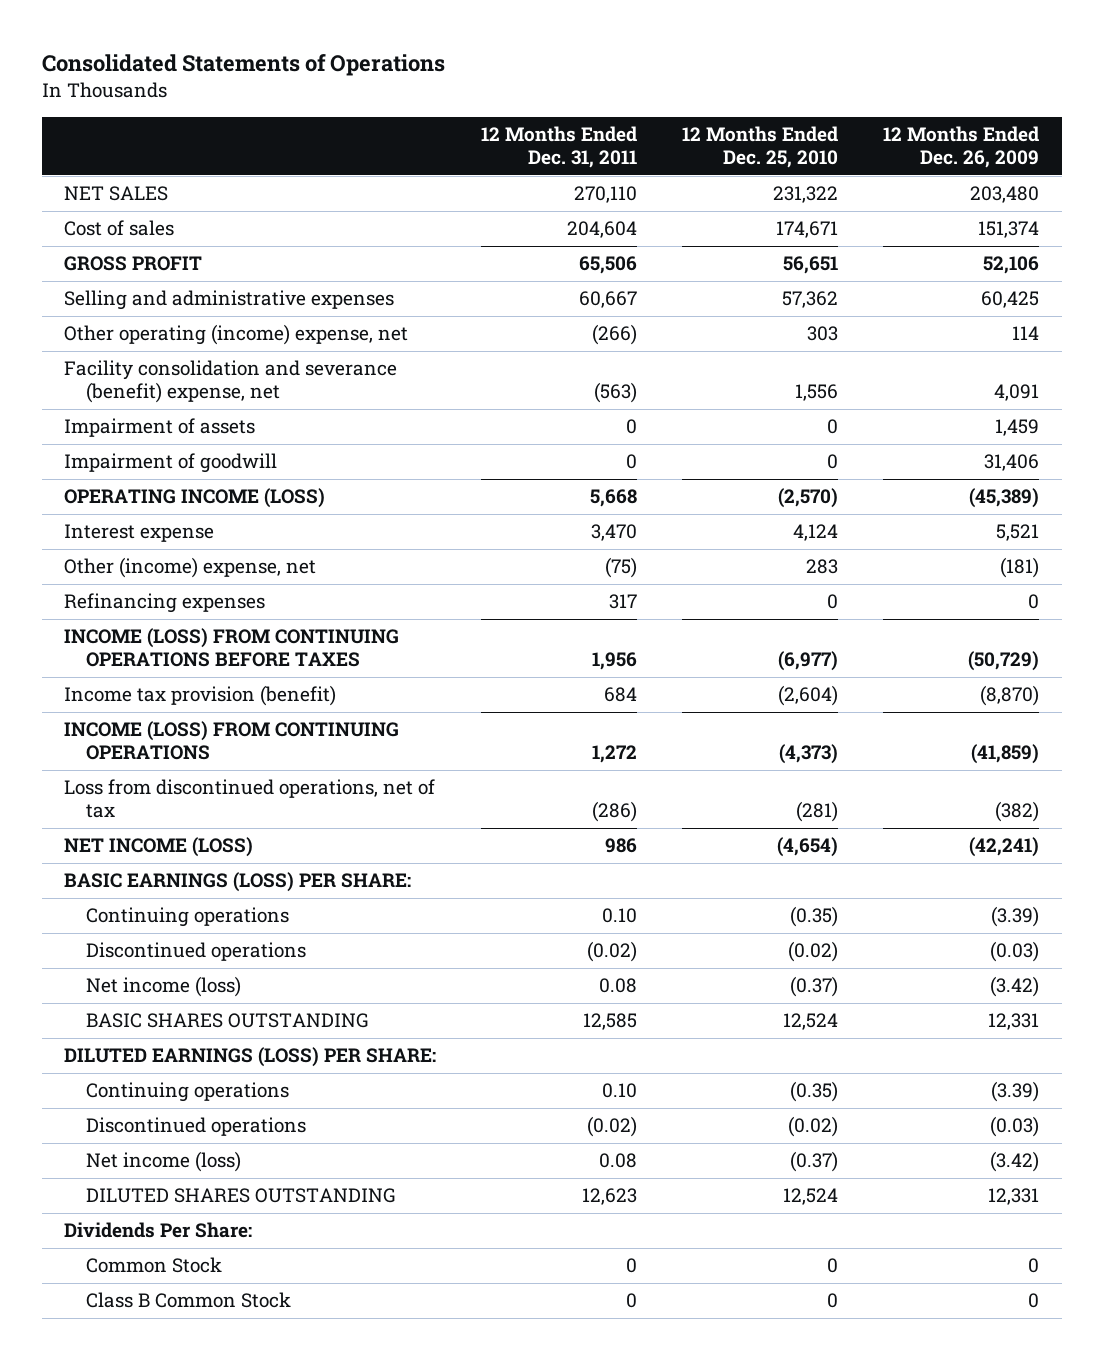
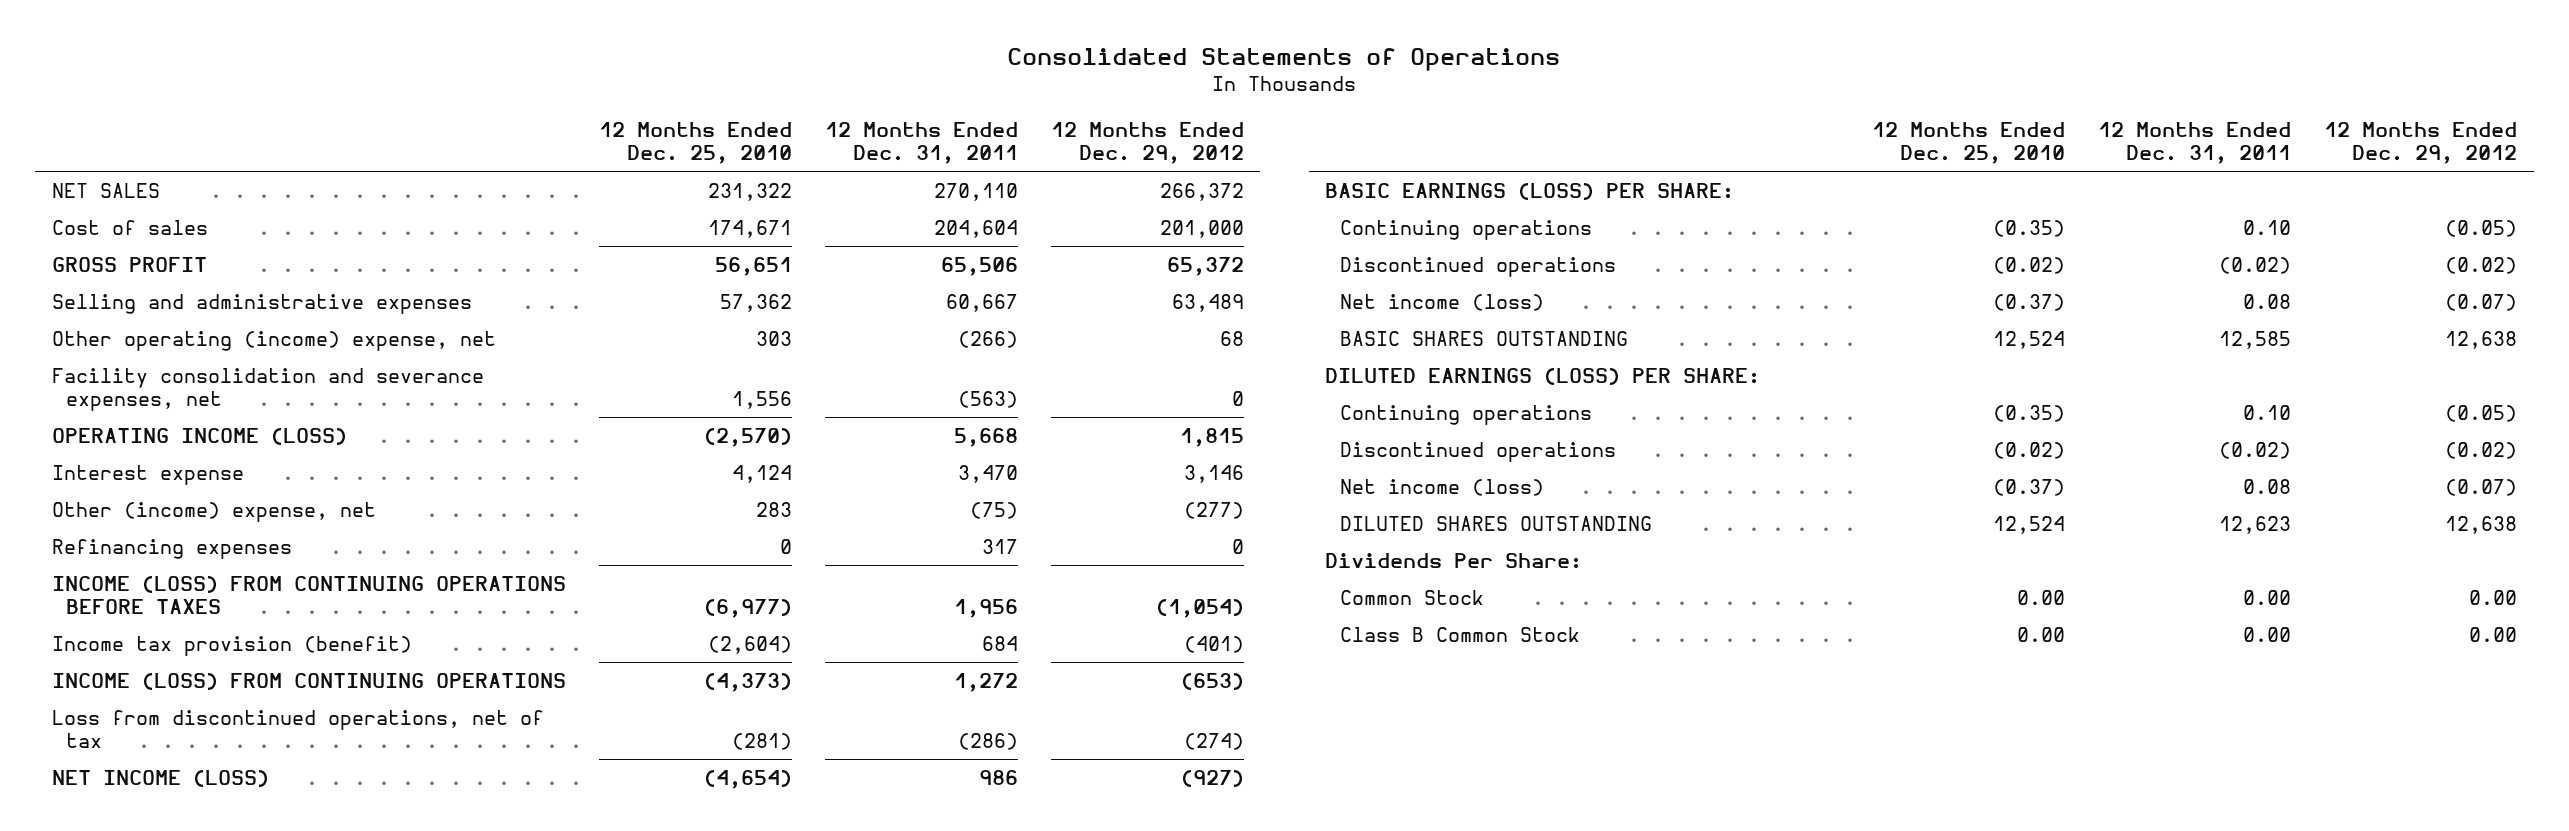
[883,126,1040,168] 12 Months Ended Dec. 26, 2009 -> none
none -> [1050,121,1244,164] 12 Months Ended Dec. 29, 2012
[64,418,256,438] Impairment of assets -> none
[64,453,278,474] Impairment of goodwill -> none
[64,360,398,404] Facility consolidation and severance (benefit) expense, net -> [51,368,484,411] Facility consolidation and severance expenses, net
[626,1258,638,1274] 0 -> [2243,590,2292,606] 0.00
[827,1258,839,1274] 0 -> [2017,590,2066,606] 0.00
[626,1293,638,1309] 0 -> [2243,627,2292,643] 0.00
[827,1293,839,1309] 0 -> [2017,627,2066,643] 0.00

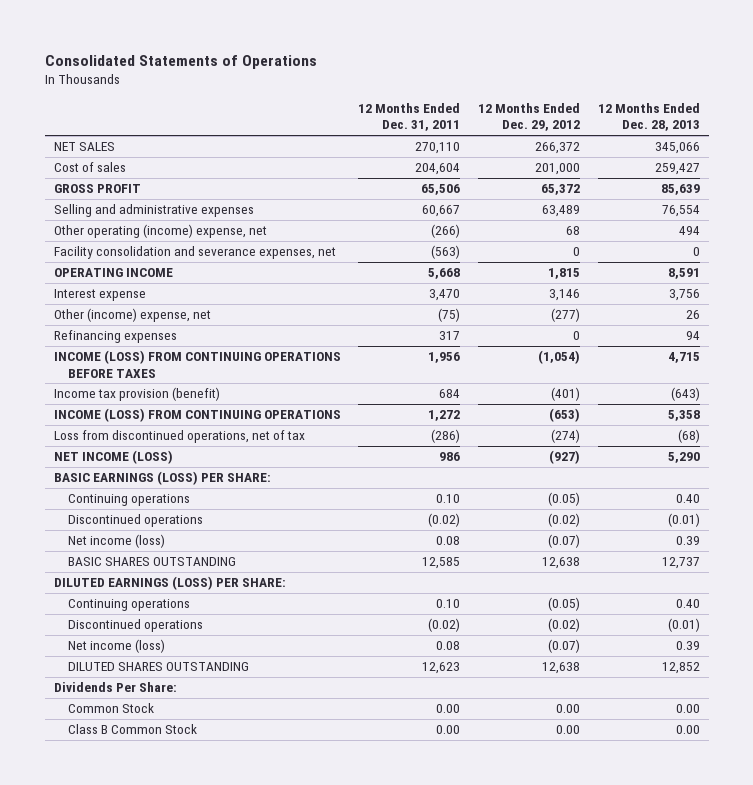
[598,121,792,164] 12 Months Ended Dec. 25, 2010 -> none
none -> [597,102,700,132] 12 Months Ended Dec. 28, 2013
[51,428,347,446] OPERATING INCOME (LOSS) -> [53,268,173,278] OPERATING INCOME

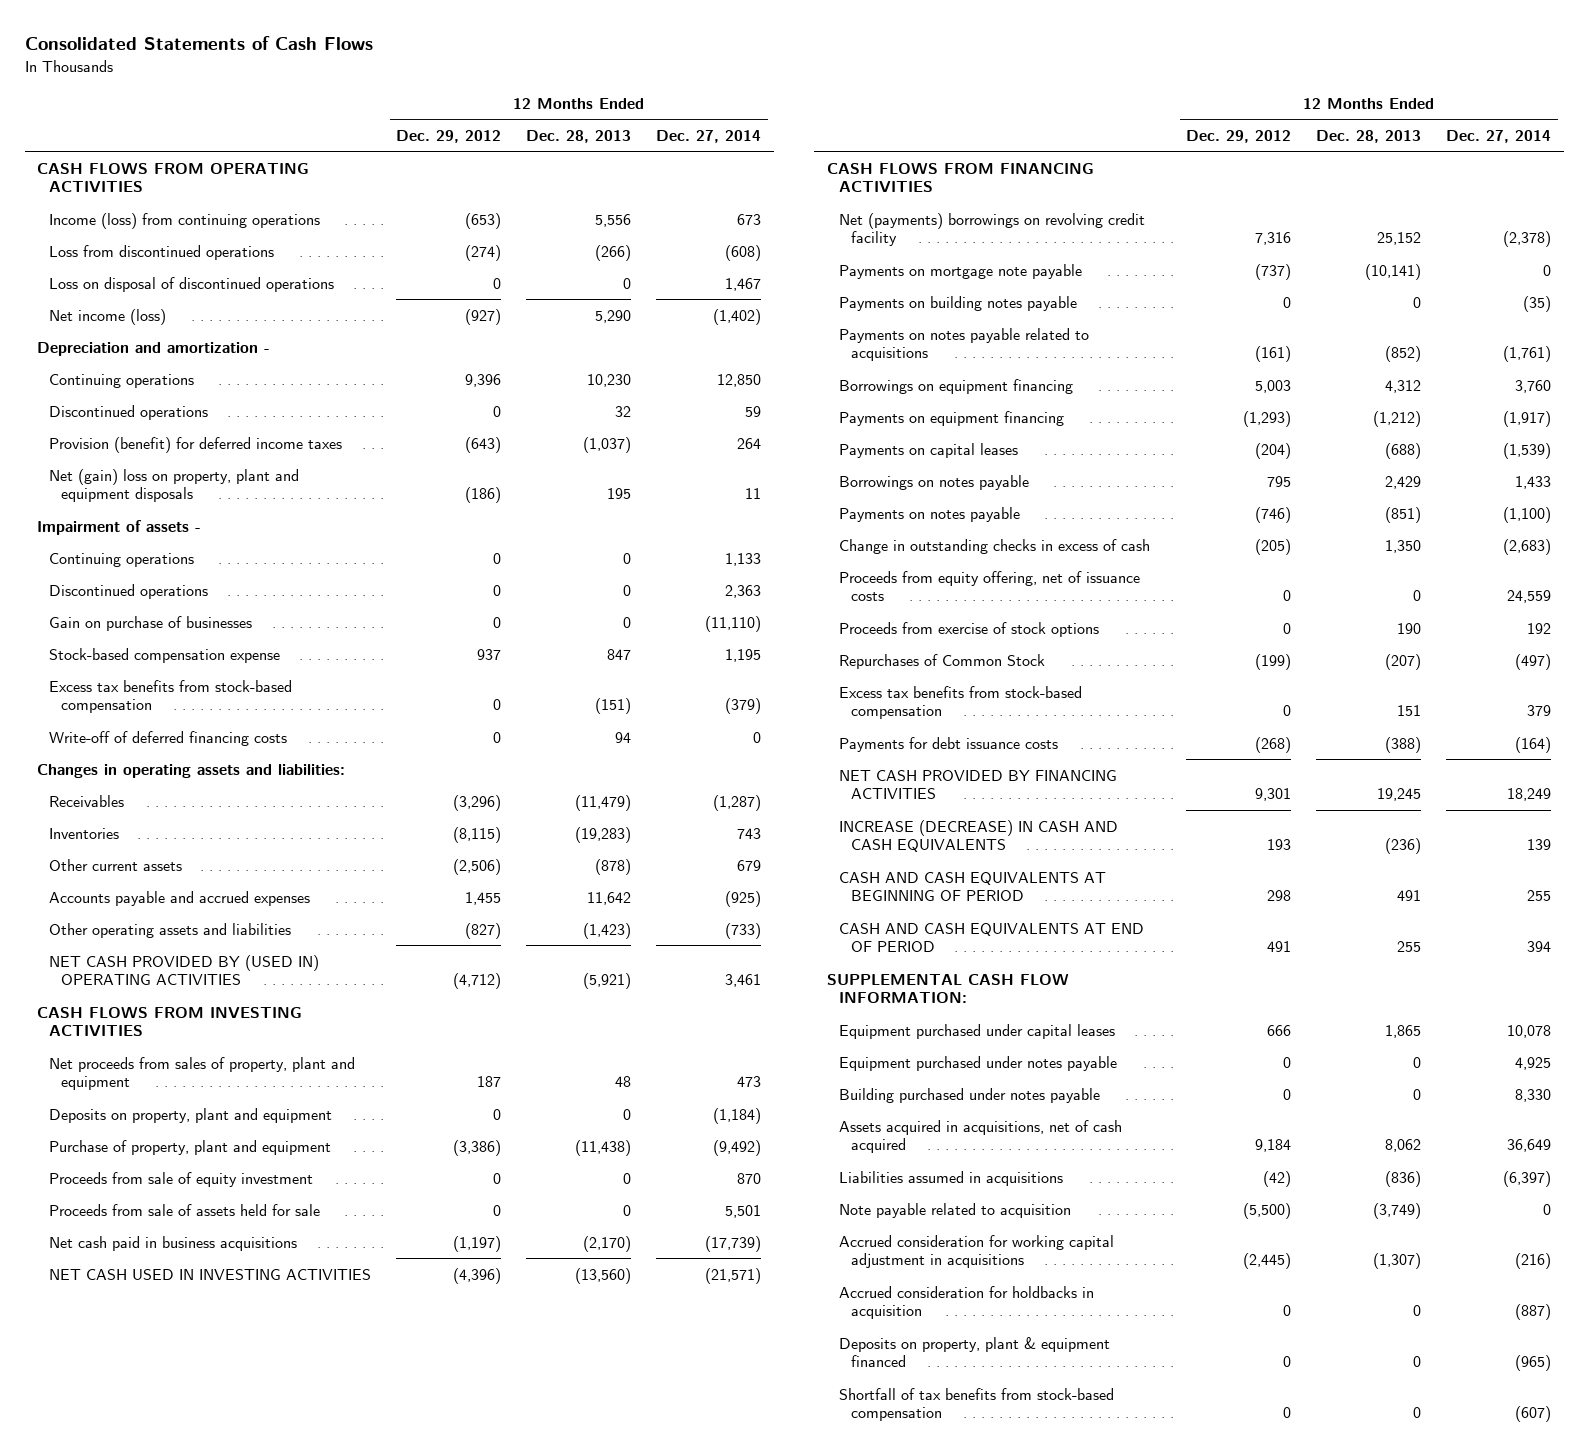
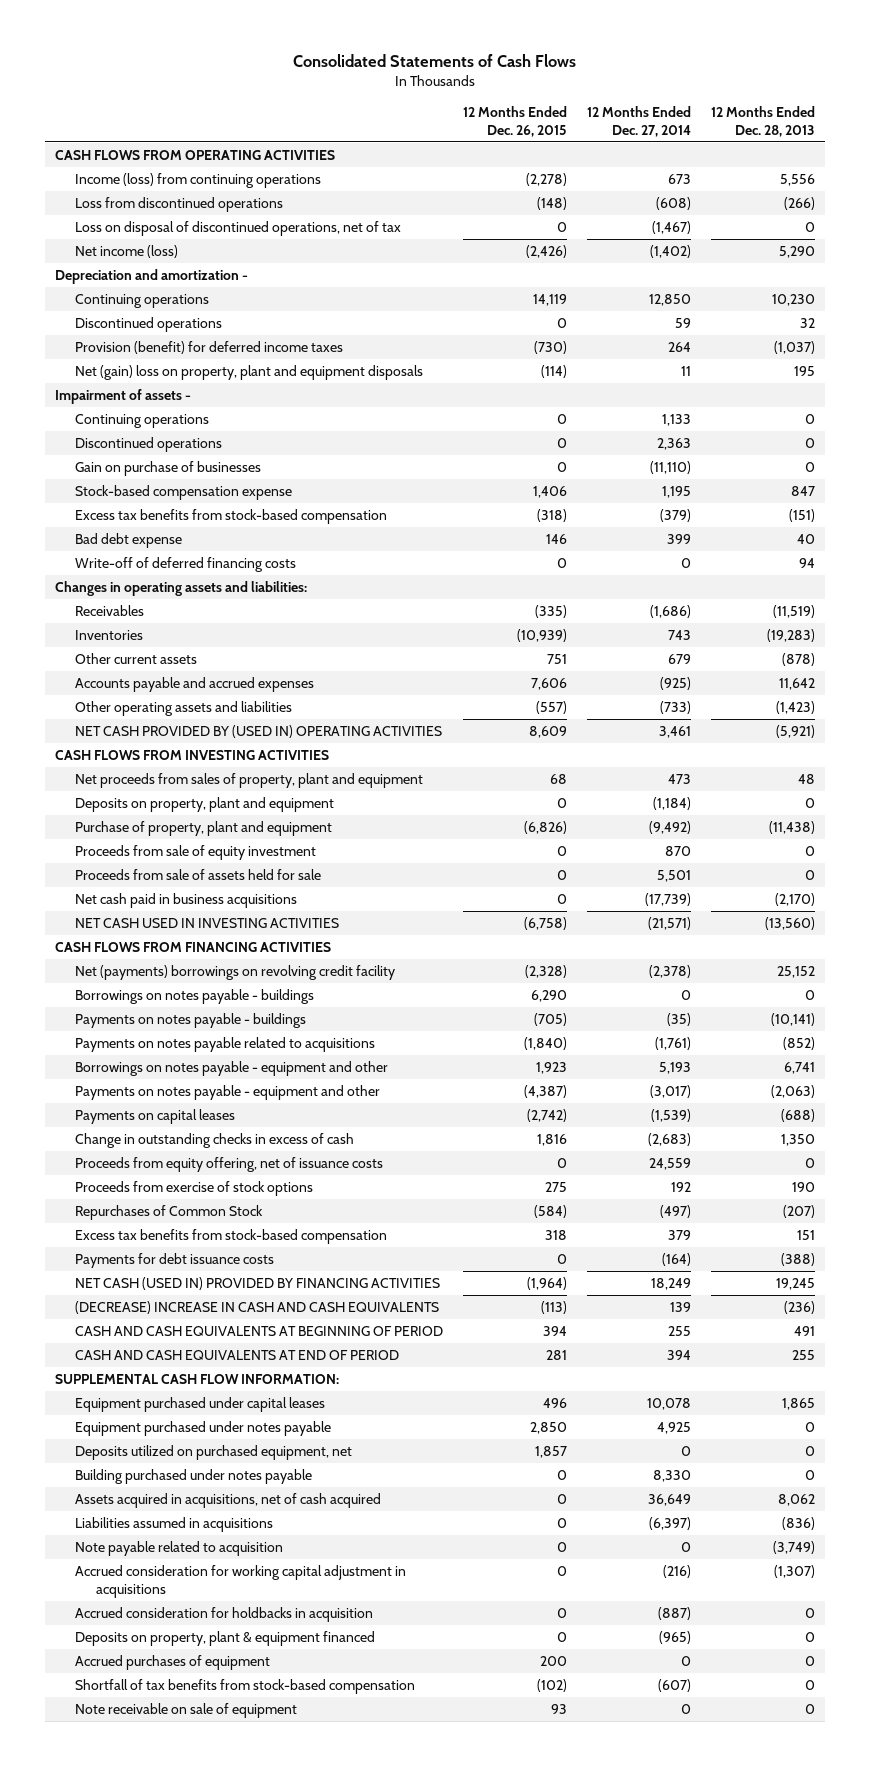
[396,130,502,144] Dec. 29, 2012 -> none
none -> [463,106,568,137] 12 Months Ended Dec. 26, 2015
[49,276,335,292] Loss on disposal of discontinued operations -> [75,221,402,237] Loss on disposal of discontinued operations, net of tax
[725,277,762,291] 1,467 -> [651,221,691,235] (1,467)
none -> [75,533,183,549] Bad debt expense
[575,794,632,811] (11,479) -> [772,605,815,619] (11,519)
[713,794,762,811] (1,287) -> [649,605,691,619] (1,686)
[839,263,1083,279] Payments on mortgage note payable -> none
none -> [75,989,315,1005] Borrowings on notes payable - buildings
[839,295,1078,311] Payments on building notes payable -> [75,1013,307,1029] Payments on notes payable - buildings
[1413,296,1422,308] 0 -> [770,1013,815,1027] (10,141)
[839,378,1074,394] Borrowings on equipment financing -> [75,1061,389,1077] Borrowings on notes payable - equipment and other
[1385,379,1422,393] 4,312 -> [783,1062,815,1075] 6,741
[1515,379,1552,393] 3,760 -> [658,1062,691,1075] 5,193
[839,410,1065,426] Payments on equipment financing -> [75,1085,381,1101] Payments on notes payable - equipment and other
[1373,410,1422,427] (1,212) -> [770,1085,815,1099] (2,063)
[1503,410,1552,427] (1,917) -> [649,1085,691,1099] (3,017)
[839,474,1030,490] Borrowings on notes payable -> none
[839,506,1021,522] Payments on notes payable -> none
[839,769,1118,800] NET CASH PROVIDED BY FINANCING ACTIVITIES -> [75,1277,441,1291] NET CASH (USED IN) PROVIDED BY FINANCING ACTIVITIES
[839,819,1119,853] INCREASE (DECREASE) IN CASH AND CASH EQUIVALENTS -> [75,1301,440,1315] (DECREASE) INCREASE IN CASH AND CASH EQUIVALENTS
none -> [75,1445,353,1461] Deposits utilized on purchased equipment, net
none -> [75,1655,271,1671] Accrued purchases of equipment
none -> [75,1703,298,1719] Note receivable on sale of equipment

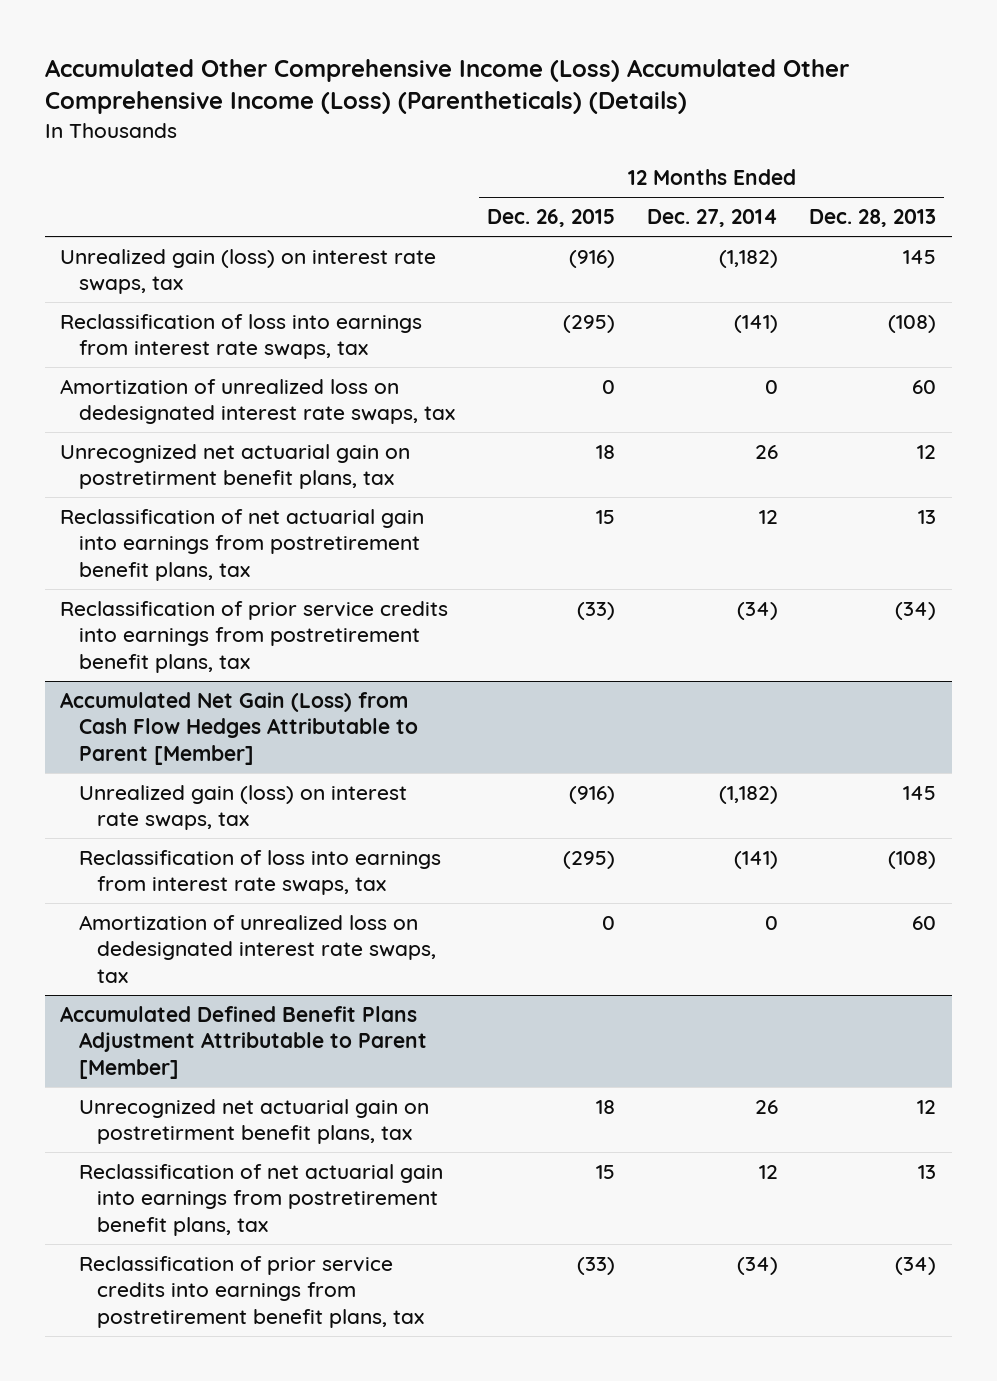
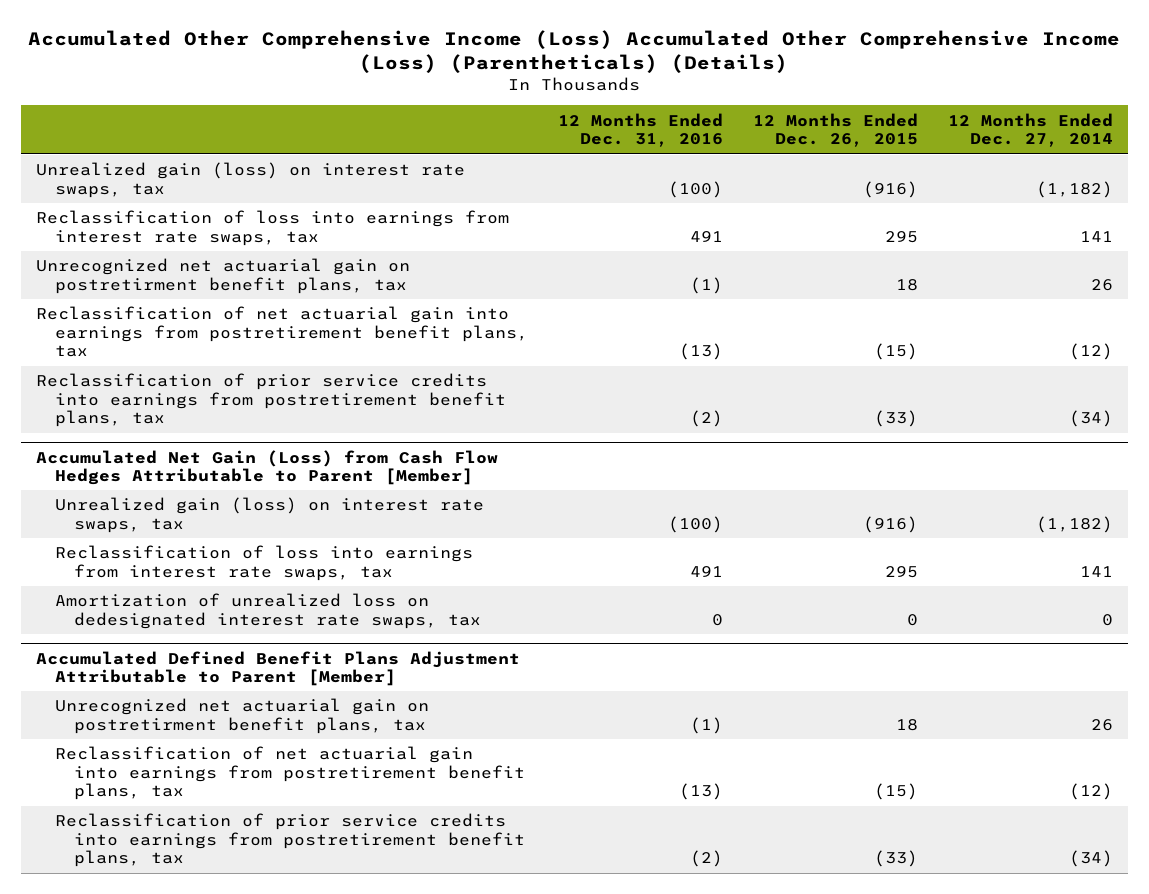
[809,209,937,228] Dec. 28, 2013 -> none
none -> [557,112,723,148] 12 Months Ended Dec. 31, 2016
[60,378,455,425] Amortization of unrealized loss on dedesignated interest rate swaps, tax -> none
[562,314,615,333] (295) -> [884,230,918,243] 295
[733,314,778,333] (141) -> [1080,230,1114,242] 141
[595,509,615,524] 15 -> [873,343,918,361] (15)
[758,509,778,524] 12 -> [1069,343,1114,361] (12)
[562,850,615,869] (295) -> [884,565,918,578] 295
[733,850,778,869] (141) -> [1080,565,1114,577] 141
[595,1164,615,1179] 15 -> [873,783,918,801] (15)
[758,1164,778,1179] 12 -> [1069,783,1114,801] (12)

